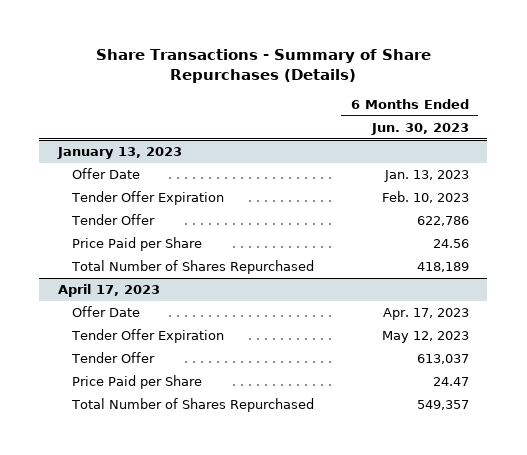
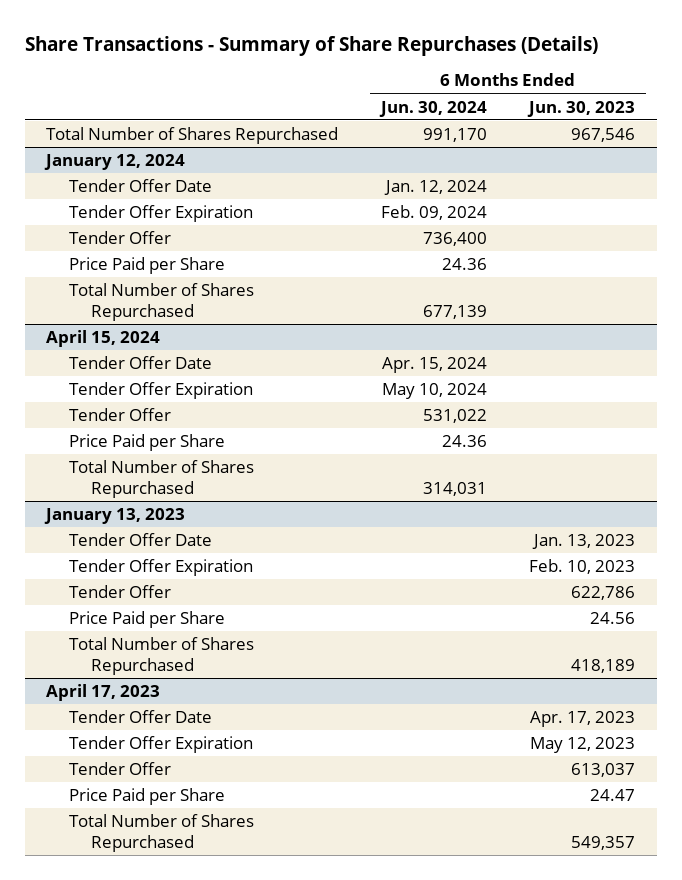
none -> [378,100,487,117] Jun. 30, 2024
none -> [46,127,339,145] Total Number of Shares Repurchased
none -> [44,154,186,171] January 12, 2024
none -> [68,179,212,193] Tender Offer Date
none -> [68,205,253,223] Tender Offer Expiration
none -> [68,231,171,245] Tender Offer
none -> [68,257,225,275] Price Paid per Share
none -> [68,283,254,321] Total Number of Shares Repurchased
none -> [46,330,161,348] April 15, 2024
none -> [68,356,212,370] Tender Offer Date
none -> [68,382,253,400] Tender Offer Expiration
none -> [68,408,171,422] Tender Offer
none -> [68,434,225,452] Price Paid per Share
none -> [68,460,254,498] Total Number of Shares Repurchased
[71,168,140,180] Offer Date -> [68,533,212,547] Tender Offer Date
[71,306,140,318] Offer Date -> [68,710,212,724] Tender Offer Date

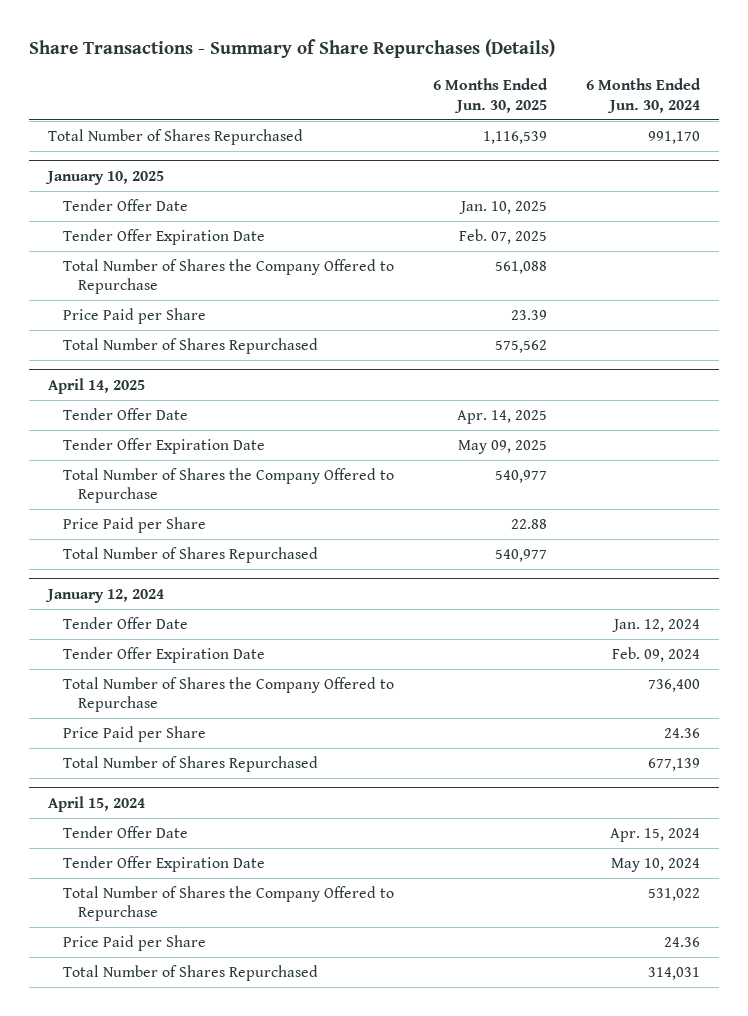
[527,100,636,117] Jun. 30, 2023 -> none
none -> [432,78,548,113] 6 Months Ended Jun. 30, 2025
none -> [45,170,165,185] January 10, 2025
none -> [63,198,189,211] Tender Offer Date
none -> [63,228,266,245] Tender Offer Expiration Date
none -> [63,258,395,295] Total Number of Shares the Company Offered to Repurchase
none -> [63,307,207,324] Price Paid per Share
none -> [63,337,319,354] Total Number of Shares Repurchased
none -> [48,377,146,394] April 14, 2025
none -> [63,407,189,420] Tender Offer Date
none -> [63,437,266,454] Tender Offer Expiration Date
none -> [63,467,395,504] Total Number of Shares the Company Offered to Repurchase
none -> [63,516,207,533] Price Paid per Share
none -> [63,546,319,563] Total Number of Shares Repurchased
[68,205,253,223] Tender Offer Expiration -> [63,646,266,663] Tender Offer Expiration Date
[68,231,171,245] Tender Offer -> [63,676,395,713] Total Number of Shares the Company Offered to Repurchase
[68,382,253,400] Tender Offer Expiration -> [63,855,266,872] Tender Offer Expiration Date
[68,408,171,422] Tender Offer -> [63,885,395,922] Total Number of Shares the Company Offered to Repurchase
[44,508,186,525] January 13, 2023 -> none
[68,533,212,547] Tender Offer Date -> none
[68,559,253,577] Tender Offer Expiration -> none
[68,585,171,599] Tender Offer -> none
[68,611,225,629] Price Paid per Share -> none
[68,637,254,675] Total Number of Shares Repurchased -> none
[46,684,161,702] April 17, 2023 -> none
[68,710,212,724] Tender Offer Date -> none
[68,736,253,754] Tender Offer Expiration -> none
[68,762,171,776] Tender Offer -> none
[68,788,225,806] Price Paid per Share -> none
[68,814,254,852] Total Number of Shares Repurchased -> none

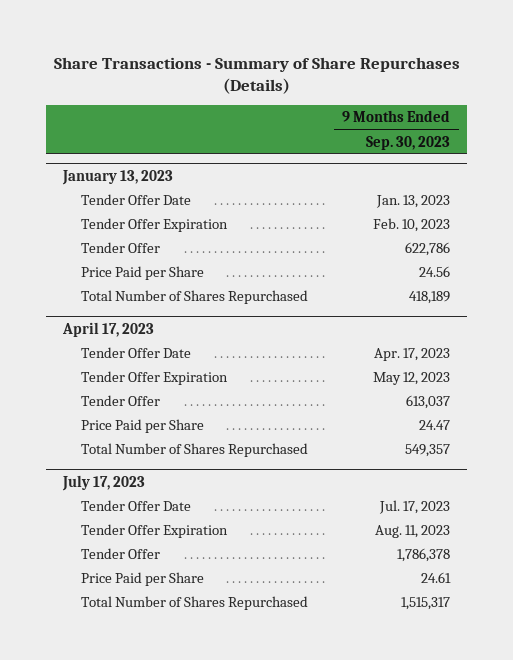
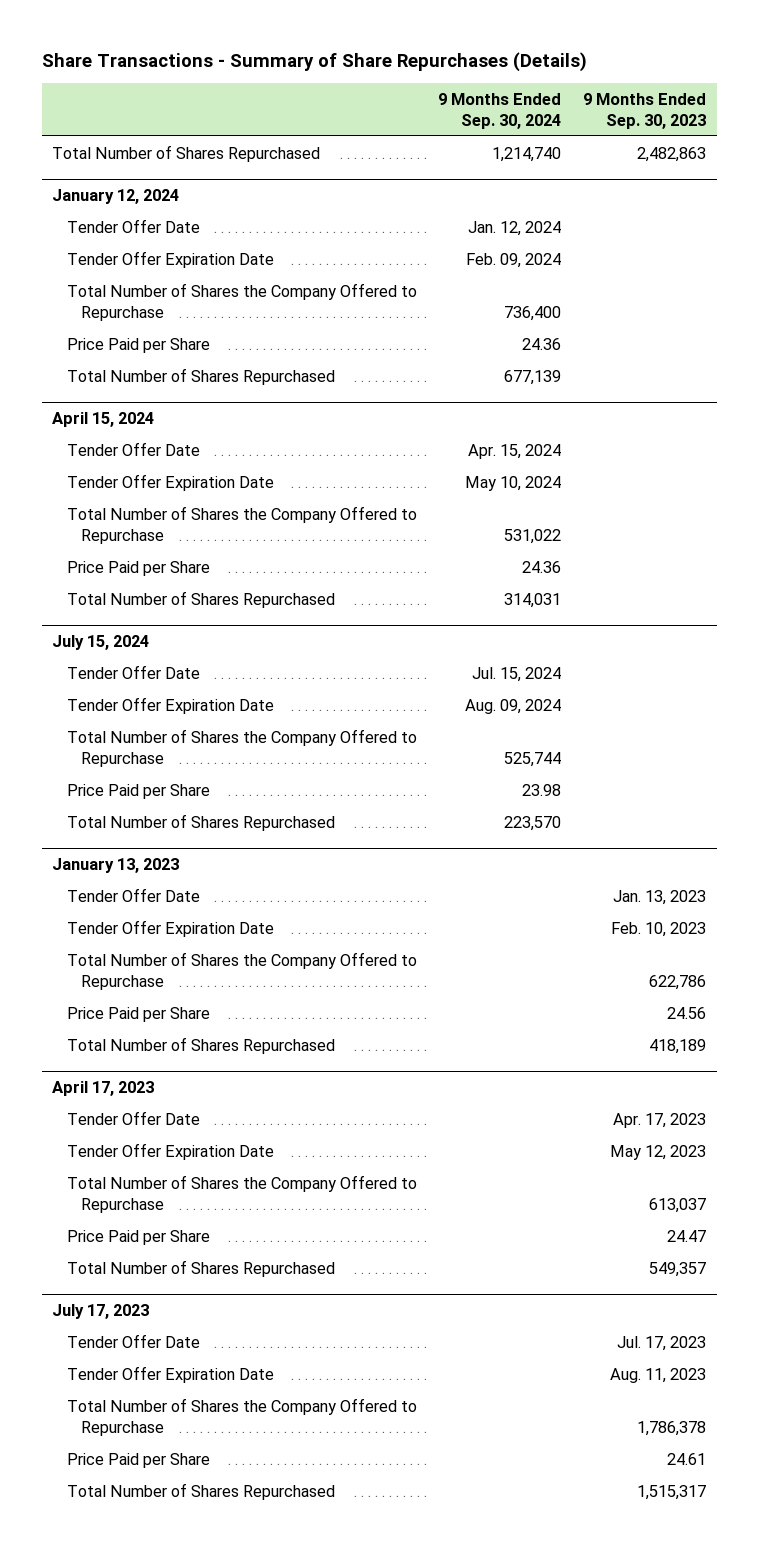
none -> [438,92,562,129] 9 Months Ended Sep. 30, 2024
none -> [52,144,321,162] Total Number of Shares Repurchased
none -> [52,189,180,205] January 12, 2024
none -> [66,218,200,233] Tender Offer Date
none -> [66,250,274,268] Tender Offer Expiration Date
none -> [66,282,417,321] Total Number of Shares the Company Offered to Repurchase
none -> [66,337,210,353] Price Paid per Share
none -> [66,367,335,385] Total Number of Shares Repurchased
none -> [52,412,155,428] April 15, 2024
none -> [66,441,200,456] Tender Offer Date
none -> [66,473,274,491] Tender Offer Expiration Date
none -> [66,505,417,544] Total Number of Shares the Company Offered to Repurchase
none -> [66,560,210,576] Price Paid per Share
none -> [66,590,335,608] Total Number of Shares Repurchased
none -> [52,635,150,651] July 15, 2024
none -> [66,664,200,679] Tender Offer Date
none -> [66,696,274,714] Tender Offer Expiration Date
none -> [66,728,417,767] Total Number of Shares the Company Offered to Repurchase
none -> [66,783,210,799] Price Paid per Share
none -> [66,813,335,831] Total Number of Shares Repurchased
[81,217,229,232] Tender Offer Expiration -> [66,919,274,937] Tender Offer Expiration Date
[81,241,161,253] Tender Offer -> [66,951,417,990] Total Number of Shares the Company Offered to Repurchase
[81,370,229,385] Tender Offer Expiration -> [66,1142,274,1160] Tender Offer Expiration Date
[81,394,161,406] Tender Offer -> [66,1174,417,1213] Total Number of Shares the Company Offered to Repurchase
[81,523,229,538] Tender Offer Expiration -> [66,1365,274,1383] Tender Offer Expiration Date
[81,547,161,559] Tender Offer -> [66,1397,417,1436] Total Number of Shares the Company Offered to Repurchase

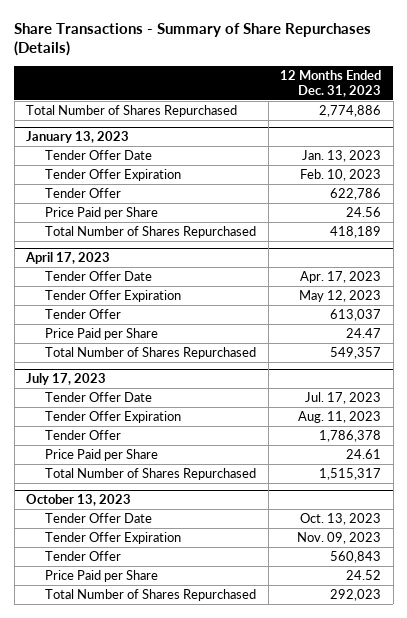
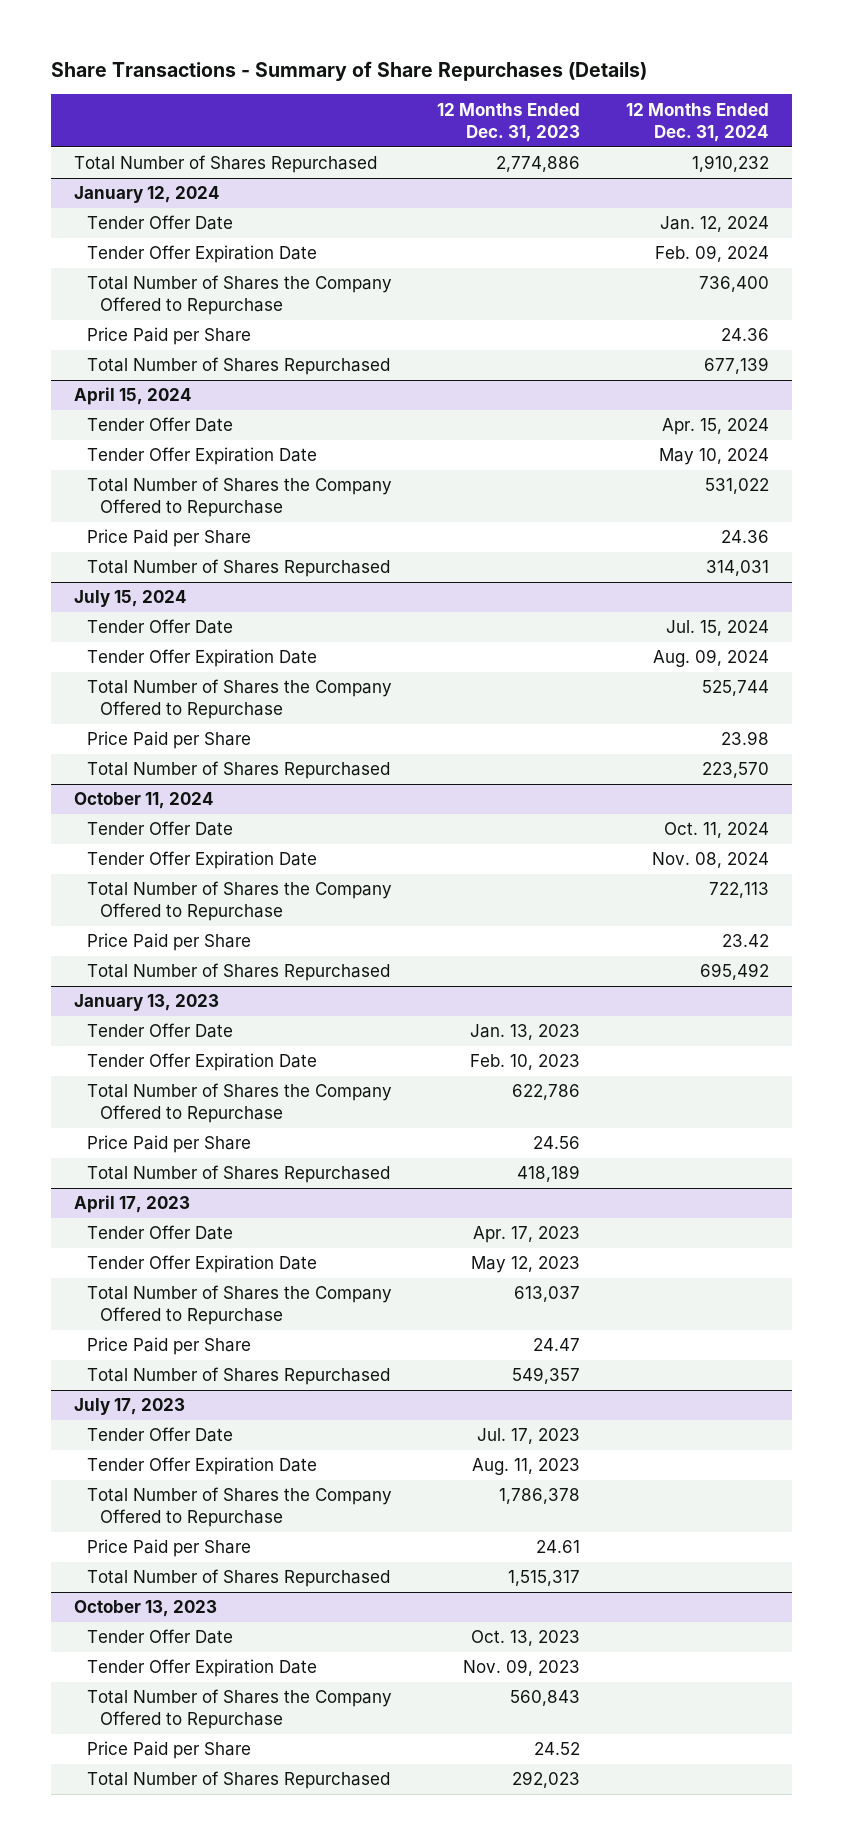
none -> [625,102,769,142] 12 Months Ended Dec. 31, 2024
none -> [73,186,220,204] January 12, 2024
none -> [86,215,233,231] Tender Offer Date
none -> [86,245,317,264] Tender Offer Expiration Date
none -> [86,275,392,316] Total Number of Shares the Company Offered to Repurchase
none -> [86,327,251,346] Price Paid per Share
none -> [86,357,390,376] Total Number of Shares Repurchased
none -> [73,387,192,406] April 15, 2024
none -> [86,417,233,433] Tender Offer Date
none -> [86,447,317,466] Tender Offer Expiration Date
none -> [86,477,392,518] Total Number of Shares the Company Offered to Repurchase
none -> [86,529,251,548] Price Paid per Share
none -> [86,559,390,578] Total Number of Shares Repurchased
none -> [73,590,187,608] July 15, 2024
none -> [86,619,233,635] Tender Offer Date
none -> [86,649,317,668] Tender Offer Expiration Date
none -> [86,679,392,720] Total Number of Shares the Company Offered to Repurchase
none -> [86,731,251,750] Price Paid per Share
none -> [86,761,390,780] Total Number of Shares Repurchased
none -> [73,792,214,810] October 11, 2024
none -> [86,821,233,837] Tender Offer Date
none -> [86,851,317,870] Tender Offer Expiration Date
none -> [86,881,392,922] Total Number of Shares the Company Offered to Repurchase
none -> [86,933,251,952] Price Paid per Share
none -> [86,963,390,982] Total Number of Shares Repurchased
[45,169,182,182] Tender Offer Expiration -> [86,1053,317,1072] Tender Offer Expiration Date
[45,188,122,199] Tender Offer -> [86,1083,392,1124] Total Number of Shares the Company Offered to Repurchase
[45,290,182,303] Tender Offer Expiration -> [86,1255,317,1274] Tender Offer Expiration Date
[45,309,122,320] Tender Offer -> [86,1285,392,1326] Total Number of Shares the Company Offered to Repurchase
[45,411,182,424] Tender Offer Expiration -> [86,1457,317,1476] Tender Offer Expiration Date
[45,430,122,441] Tender Offer -> [86,1487,392,1528] Total Number of Shares the Company Offered to Repurchase
[45,532,182,545] Tender Offer Expiration -> [86,1659,317,1678] Tender Offer Expiration Date
[45,551,122,562] Tender Offer -> [86,1689,392,1730] Total Number of Shares the Company Offered to Repurchase

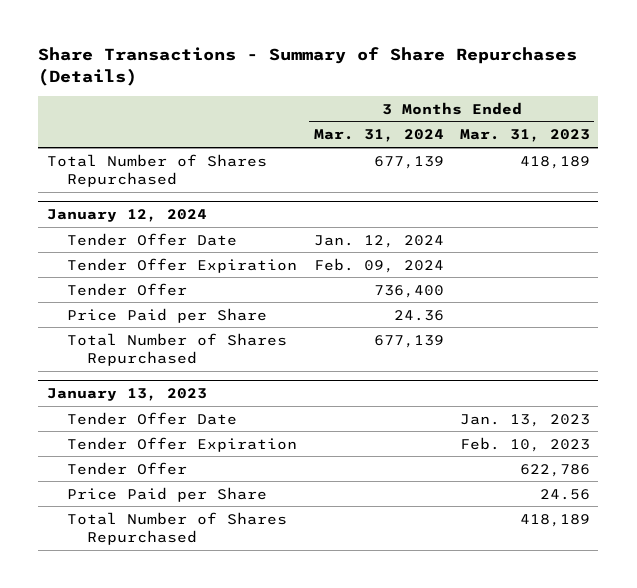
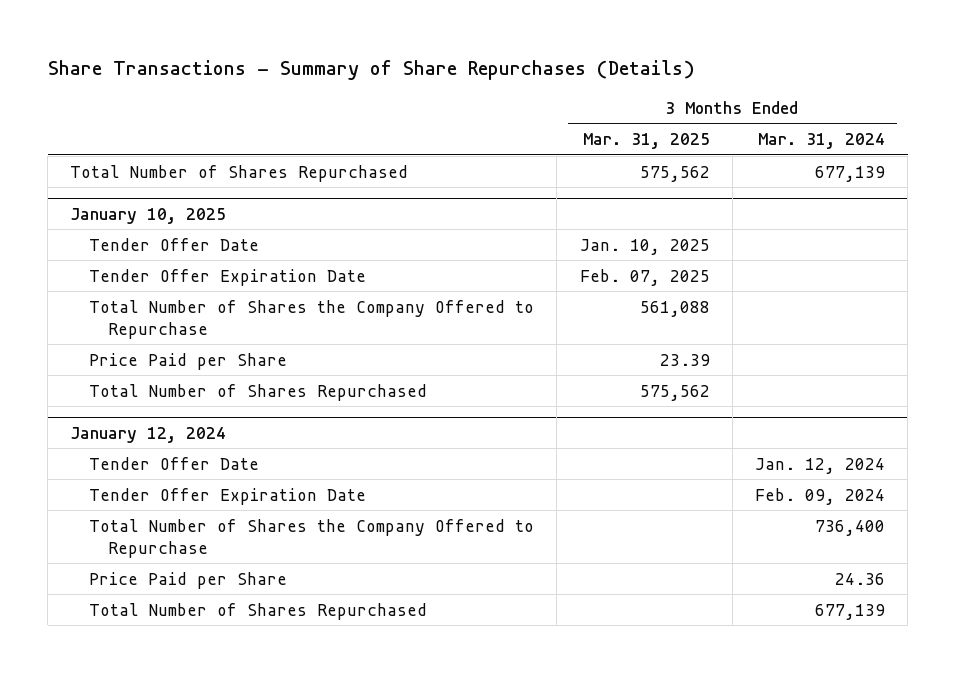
[460,129,591,143] Mar. 31, 2023 -> none
none -> [582,132,710,149] Mar. 31, 2025
none -> [70,207,227,224] January 10, 2025
none -> [88,237,259,251] Tender Offer Date
none -> [88,268,366,286] Tender Offer Expiration Date
none -> [88,299,534,339] Total Number of Shares the Company Offered to Repurchase
none -> [88,352,287,370] Price Paid per Share
none -> [88,383,427,401] Total Number of Shares Repurchased
[67,257,298,273] Tender Offer Expiration -> [88,487,366,505] Tender Offer Expiration Date
[67,282,188,296] Tender Offer -> [88,518,534,558] Total Number of Shares the Company Offered to Repurchase
[46,387,207,401] January 13, 2023 -> none
[67,411,238,425] Tender Offer Date -> none
[67,436,298,452] Tender Offer Expiration -> none
[67,461,188,475] Tender Offer -> none
[67,486,268,502] Price Paid per Share -> none
[67,511,288,545] Total Number of Shares Repurchased -> none

